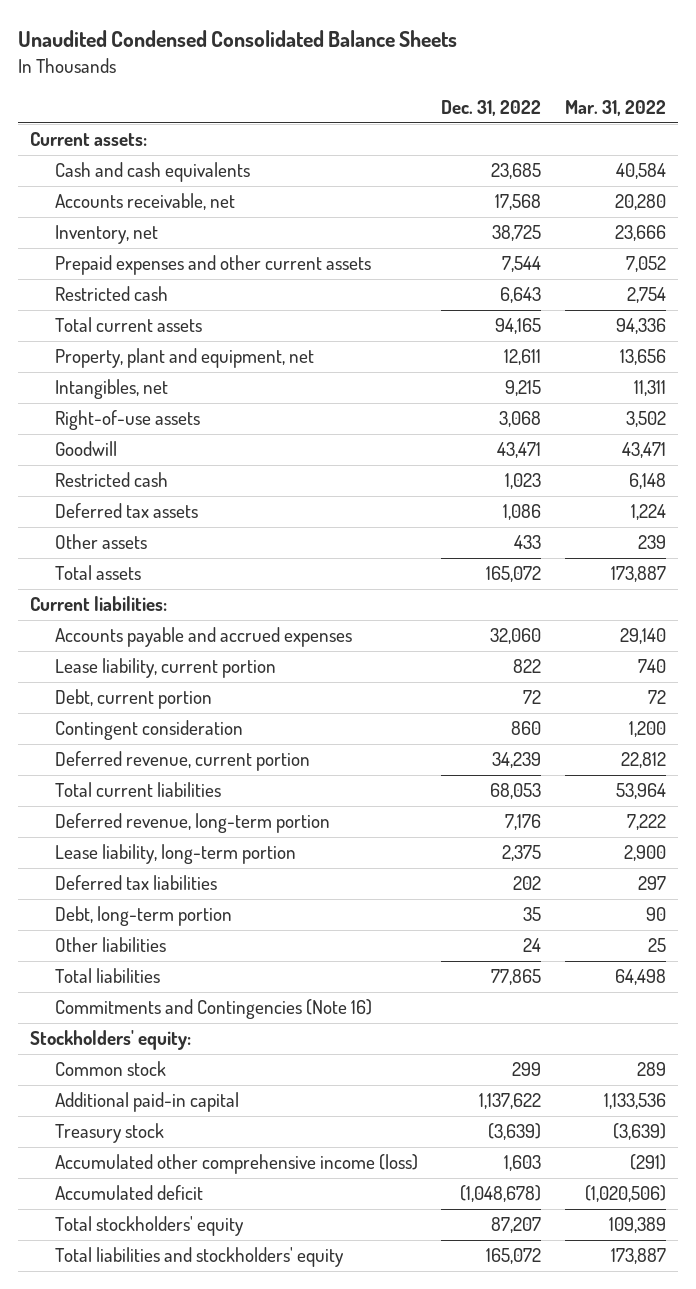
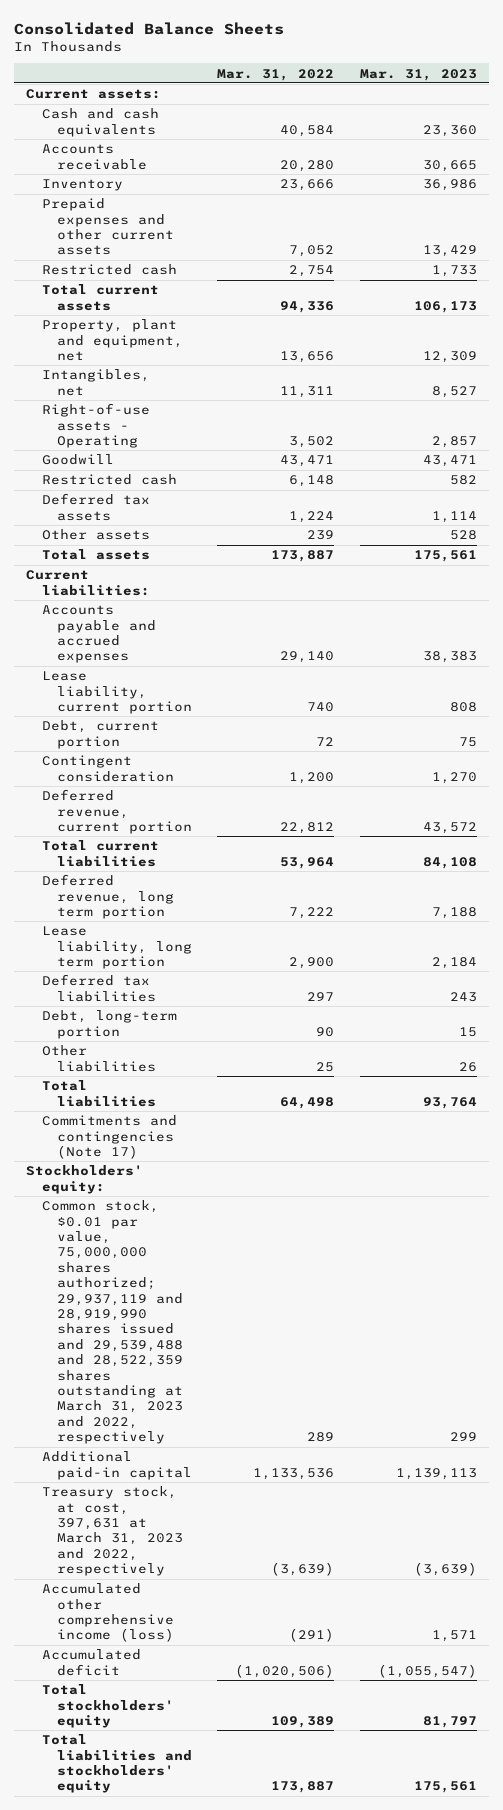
[17,30,457,48] Unaudited Condensed Consolidated Balance Sheets -> [13,21,284,35] Consolidated Balance Sheets
[441,100,542,117] Dec. 31, 2022 -> none
none -> [359,68,477,81] Mar. 31, 2023
[54,193,235,211] Accounts receivable, net -> [41,144,148,170] Accounts receivable
[54,225,158,245] Inventory, net -> [41,179,123,192] Inventory
[54,410,200,431] Right-of-use assets -> [41,403,150,449] Right-of-use assets - Operating
[54,813,330,834] Deferred revenue, long-term portion -> [41,874,175,920] Deferred revenue, long term portion
[54,844,296,865] Lease liability, long-term portion -> [41,926,193,970] Lease liability, long term portion
[54,999,372,1020] Commitments and Contingencies (Note 16) -> [41,1115,177,1160] Commitments and contingencies (Note 17)
[54,1061,166,1077] Common stock -> [41,1200,184,1445] Common stock, $0.01 par value, 75,000,000 shares authorized; 29,937,119 and 28,919,990 shares issued and 29,539,488 and 28,522,359 shares outstanding at March 31, 2023 and 2022, respectively
[54,1123,164,1144] Treasury stock -> [41,1486,184,1577] Treasury stock, at cost, 397,631 at March 31, 2023 and 2022, respectively

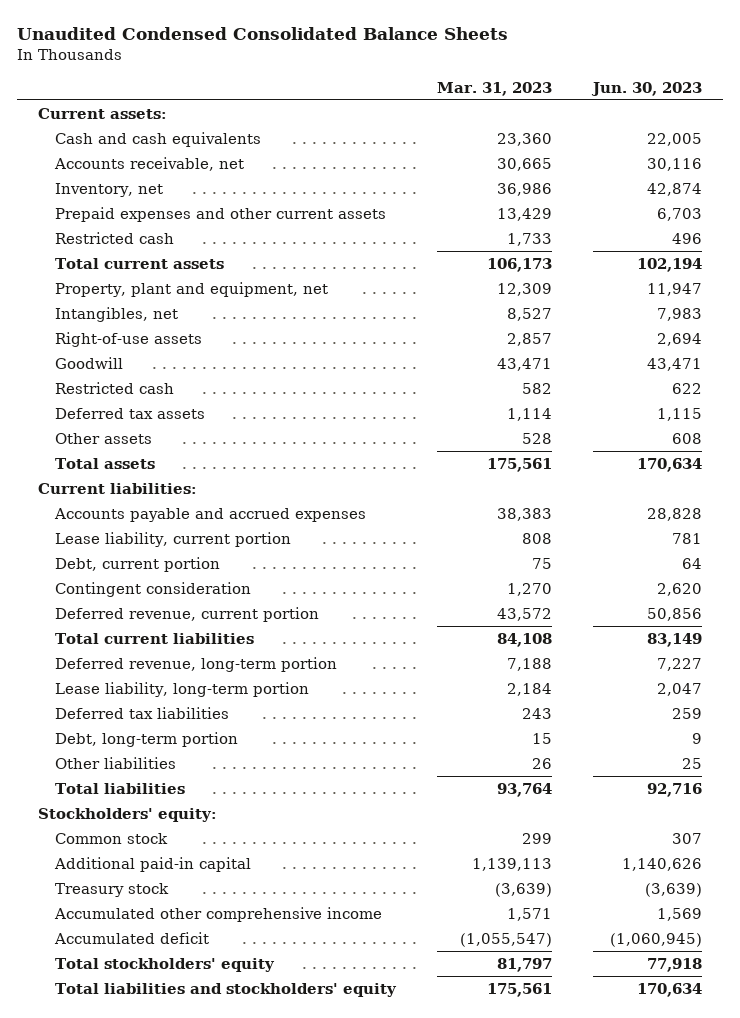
[13,21,284,35] Consolidated Balance Sheets -> [17,26,509,40] Unaudited Condensed Consolidated Balance Sheets
[217,68,335,81] Mar. 31, 2022 -> none
none -> [591,81,703,96] Jun. 30, 2023
[41,144,148,170] Accounts receivable -> [54,156,245,171] Accounts receivable, net
[41,179,123,192] Inventory -> [55,182,164,197] Inventory, net
[41,403,150,449] Right-of-use assets - Operating -> [55,331,203,347] Right-of-use assets
[41,874,175,920] Deferred revenue, long term portion -> [55,656,338,672] Deferred revenue, long-term portion
[41,926,193,970] Lease liability, long term portion -> [55,681,310,697] Lease liability, long-term portion
[41,1115,177,1160] Commitments and contingencies (Note 17) -> none
[41,1200,184,1445] Common stock, $0.01 par value, 75,000,000 shares authorized; 29,937,119 and 28,919,990 shares issued and 29,539,488 and 28,522,359 shares outstanding at March 31, 2023 and 2022, respectively -> [55,832,169,844] Common stock
[41,1486,184,1577] Treasury stock, at cost, 397,631 at March 31, 2023 and 2022, respectively -> [55,882,170,897] Treasury stock
[41,1583,175,1643] Accumulated other comprehensive income (loss) -> [54,906,383,922] Accumulated other comprehensive income

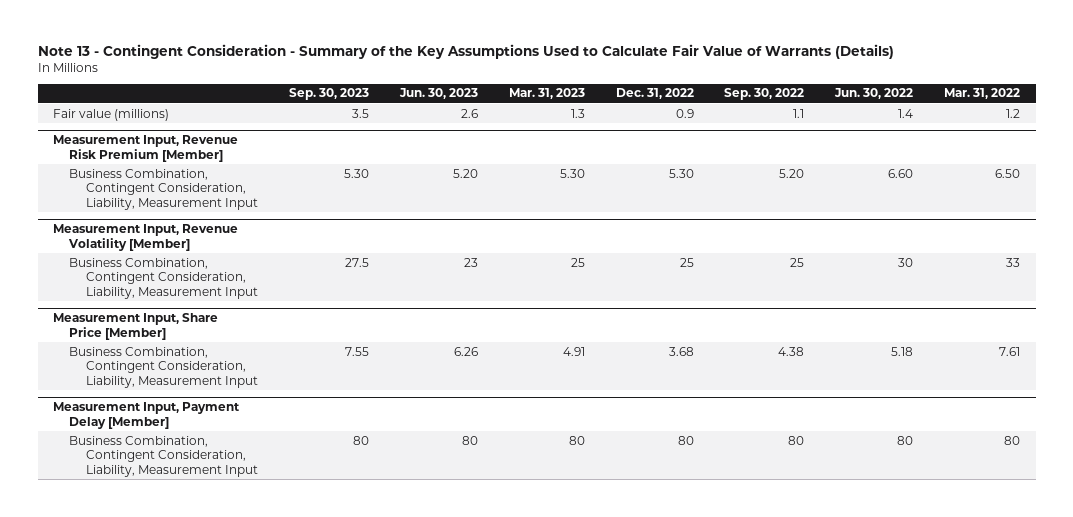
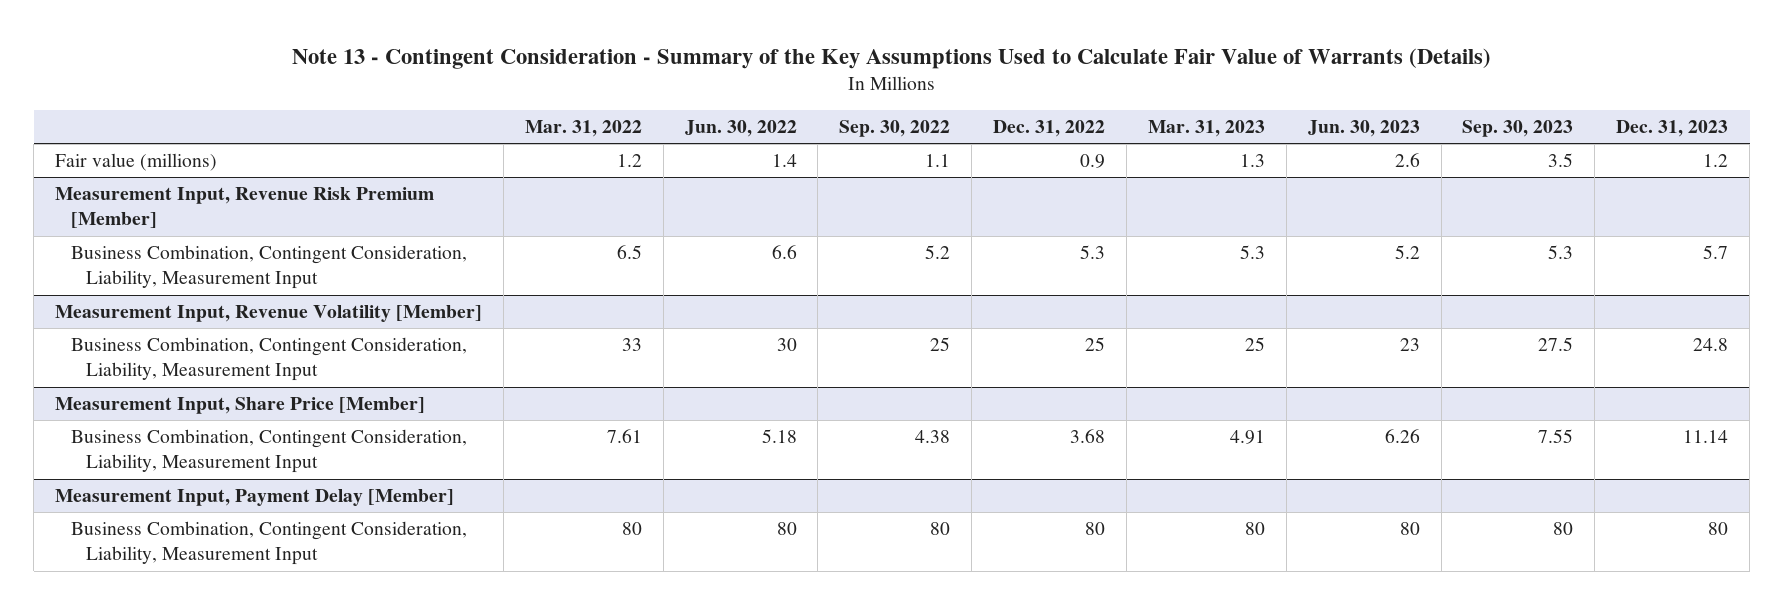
none -> [1616,120,1729,138] Dec. 31, 2023
[343,168,369,178] 5.30 -> [1548,245,1574,260] 5.3
[452,168,478,178] 5.20 -> [1394,245,1420,260] 5.2
[559,168,585,178] 5.30 -> [1239,245,1265,260] 5.3
[668,168,694,178] 5.30 -> [1080,245,1106,260] 5.3
[779,168,805,178] 5.20 -> [925,245,951,260] 5.2
[888,168,914,178] 6.60 -> [771,245,797,260] 6.6
[995,168,1021,178] 6.50 -> [616,245,642,260] 6.5

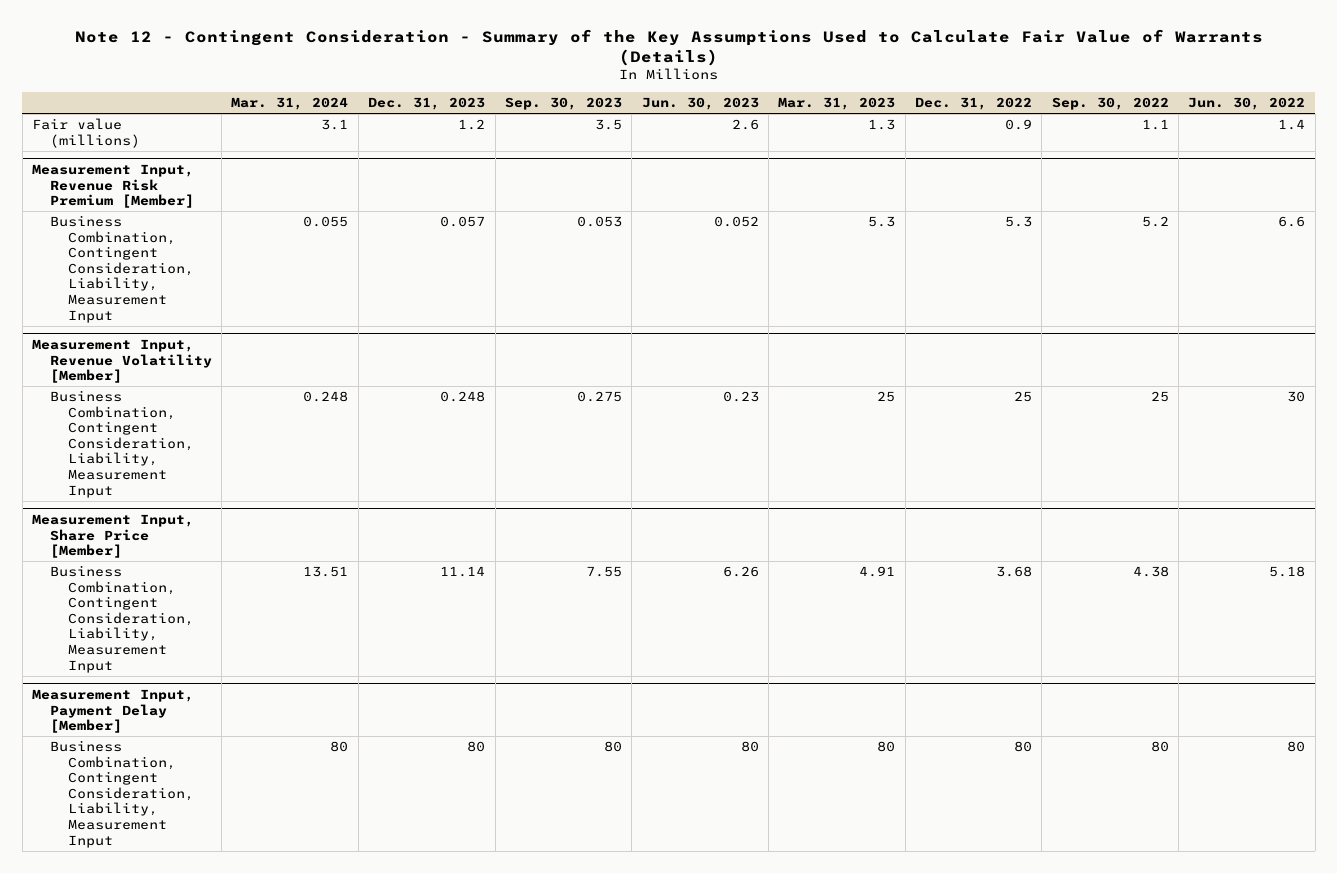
[291,47,1491,69] Note 13 - Contingent Consideration - Summary of the Key Assumptions Used to Calculate Fair Value of Warrants (Details) -> [74,29,1263,66] Note 12 - Contingent Consideration - Summary of the Key Assumptions Used to Calculate Fair Value of Warrants (Details)
[524,120,642,138] Mar. 31, 2022 -> none
none -> [231,97,349,111] Mar. 31, 2024
[1394,245,1420,260] 5.2 -> [713,216,759,228] 0.052
[1548,245,1574,260] 5.3 -> [576,216,622,228] 0.053
[1703,245,1729,260] 5.7 -> [440,216,486,228] 0.057
[1399,338,1420,352] 23 -> [722,391,759,403] 0.23
[1538,337,1574,352] 27.5 -> [576,391,622,403] 0.275
[1693,338,1729,352] 24.8 -> [440,391,486,403] 0.248

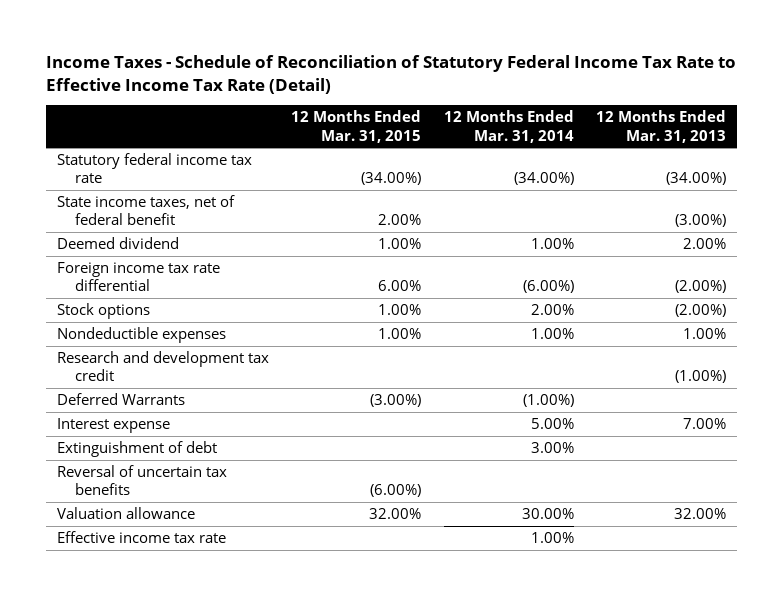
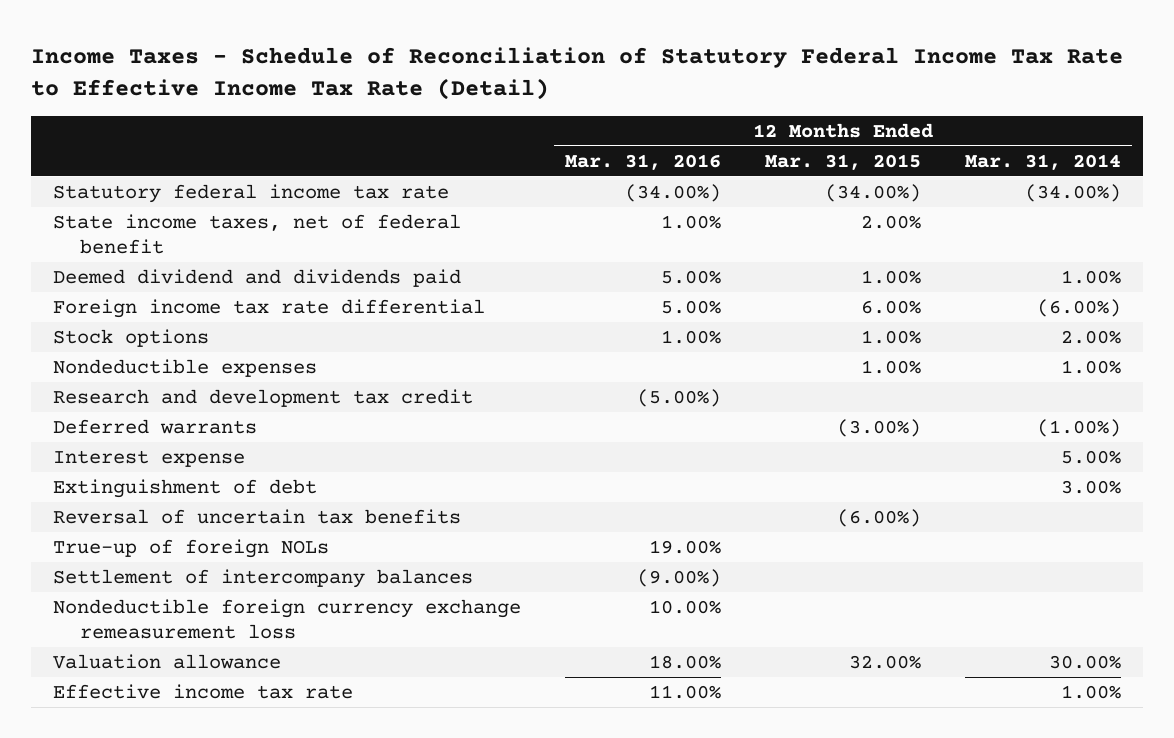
[596,110,727,143] 12 Months Ended Mar. 31, 2013 -> none
none -> [564,153,721,170] Mar. 31, 2016
[56,236,179,249] Deemed dividend -> [53,269,462,288] Deemed dividend and dividends paid
[56,392,185,405] Deferred Warrants -> [53,419,258,435] Deferred warrants
none -> [53,539,330,559] True-up of foreign NOLs
none -> [53,569,474,589] Settlement of intercompany balances
none -> [53,599,522,639] Nondeductible foreign currency exchange remeasurement loss

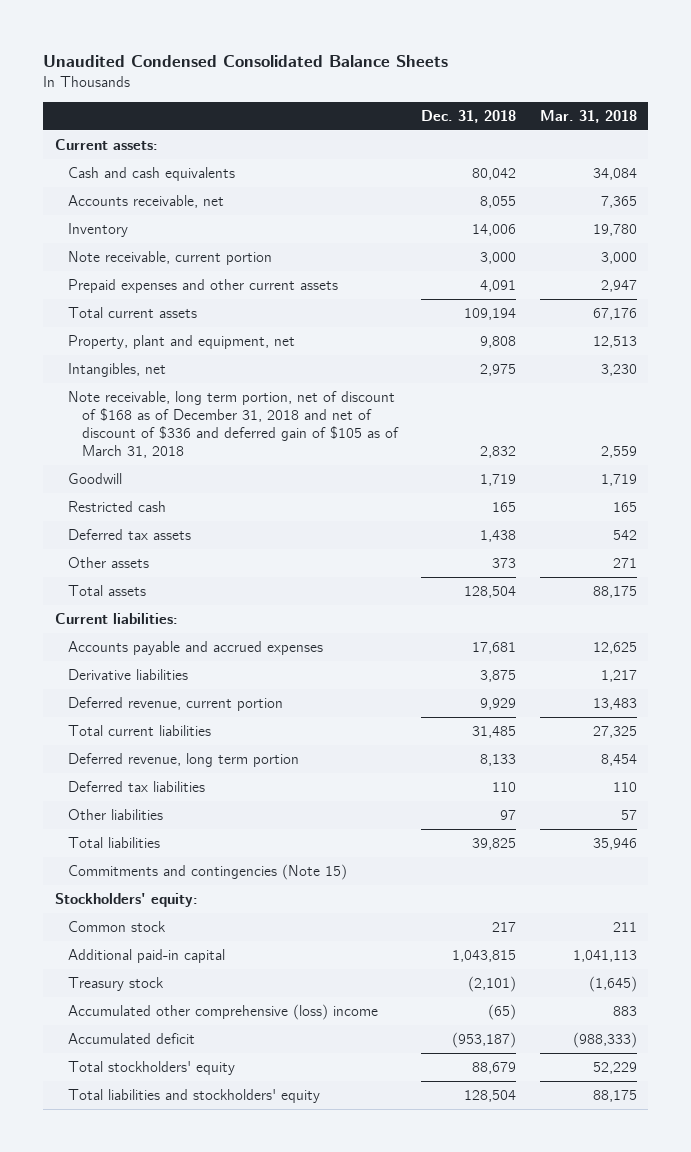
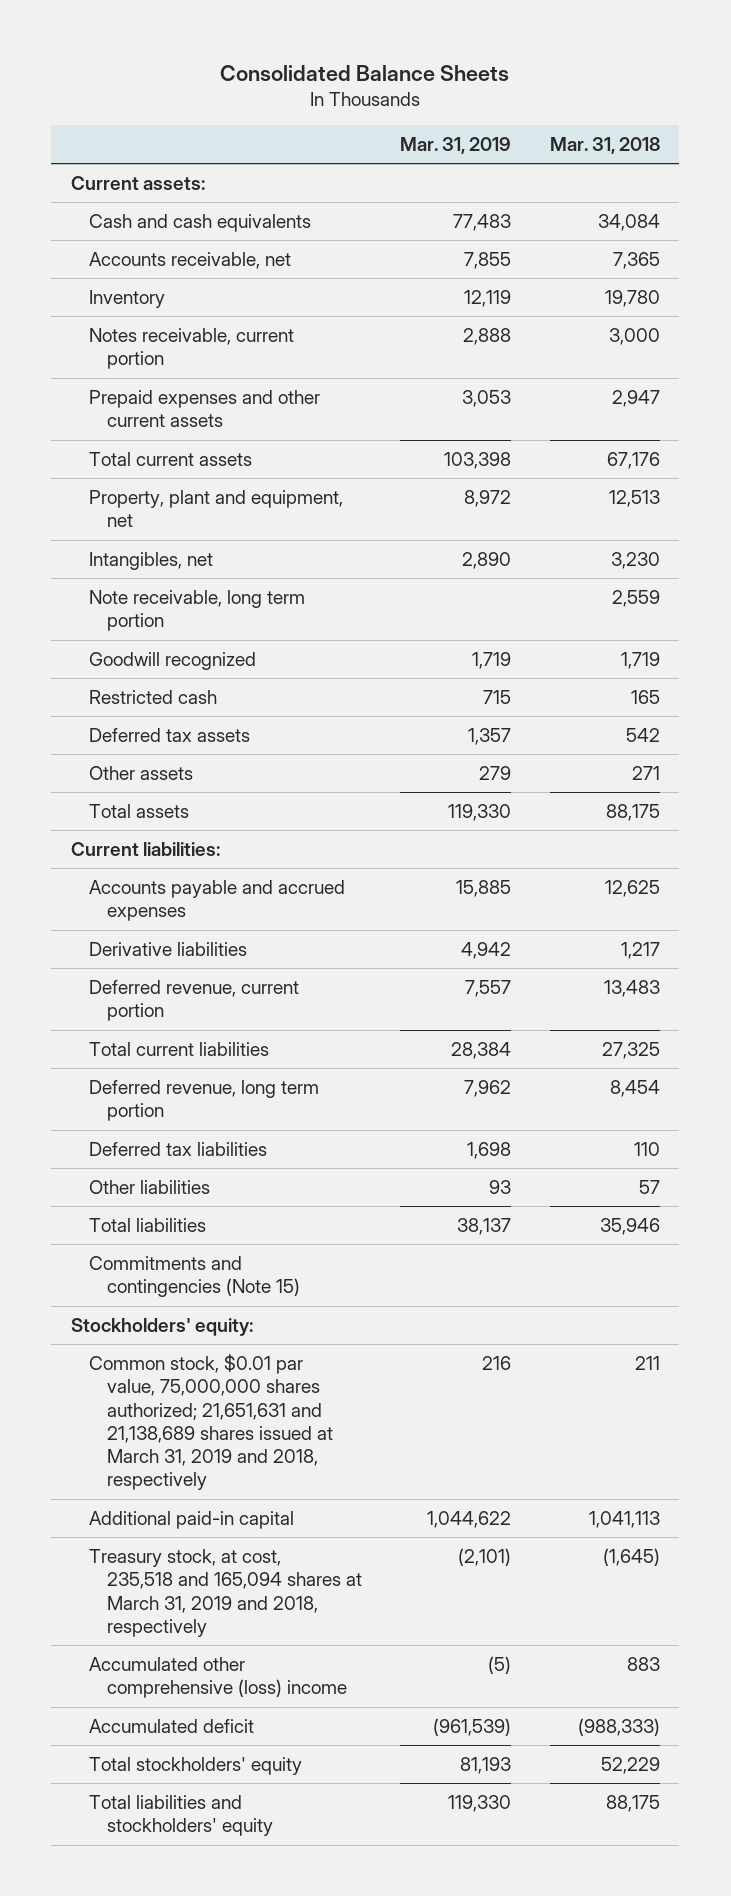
[43,54,449,67] Unaudited Condensed Consolidated Balance Sheets -> [220,64,510,81] Consolidated Balance Sheets
[421,110,517,124] Dec. 31, 2018 -> none
none -> [400,137,512,155] Mar. 31, 2019
[68,251,273,266] Note receivable, current portion -> [88,328,294,370] Notes receivable, current portion
[68,391,399,459] Note receivable, long term portion, net of discount of $168 as of December 31, 2018 and net of discount of $336 and deferred gain of $105 as of March 31, 2018 -> [88,590,305,632] Note receivable, long term portion
[68,473,123,485] Goodwill -> [88,652,256,671] Goodwill recognized
[68,921,167,933] Common stock -> [88,1354,333,1491] Common stock, $0.01 par value, 75,000,000 shares authorized; 21,651,631 and 21,138,689 shares issued at March 31, 2019 and 2018, respectively
[68,977,165,992] Treasury stock -> [88,1549,362,1637] Treasury stock, at cost, 235,518 and 165,094 shares at March 31, 2019 and 2018, respectively

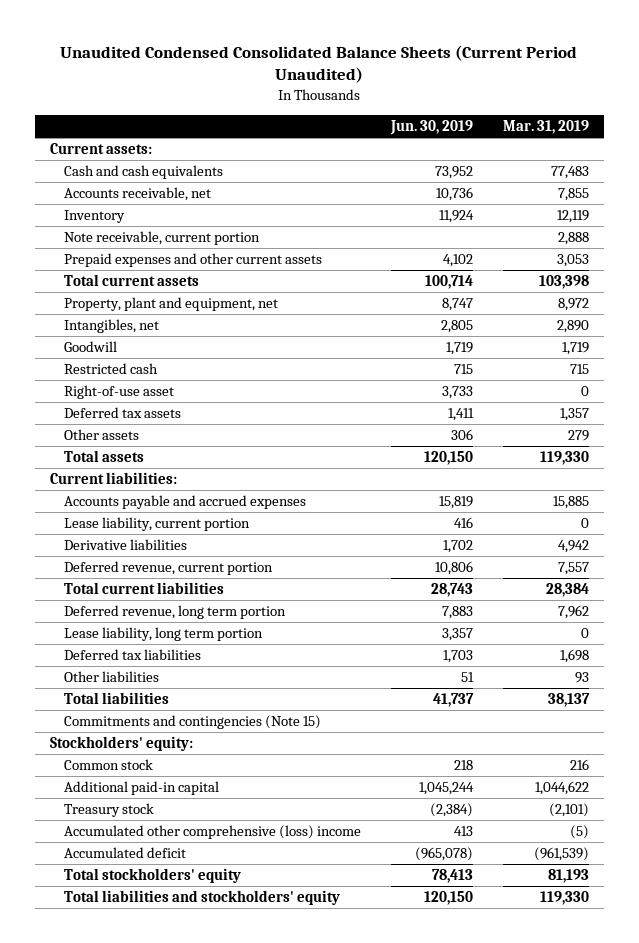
[220,64,510,81] Consolidated Balance Sheets -> [60,44,578,84] Unaudited Condensed Consolidated Balance Sheets (Current Period Unaudited)
[550,137,661,155] Mar. 31, 2018 -> none
none -> [389,120,473,136] Jun. 30, 2019
[88,328,294,370] Notes receivable, current portion -> [64,231,261,246] Note receivable, current portion
[88,590,305,632] Note receivable, long term portion -> none
[88,652,256,671] Goodwill recognized -> [64,341,118,353] Goodwill
none -> [64,385,175,400] Right-of-use asset
none -> [64,517,251,532] Lease liability, current portion
none -> [64,627,264,642] Lease liability, long term portion
[88,1354,333,1491] Common stock, $0.01 par value, 75,000,000 shares authorized; 21,651,631 and 21,138,689 shares issued at March 31, 2019 and 2018, respectively -> [64,759,154,771] Common stock
[88,1549,362,1637] Treasury stock, at cost, 235,518 and 165,094 shares at March 31, 2019 and 2018, respectively -> [64,803,155,818] Treasury stock

